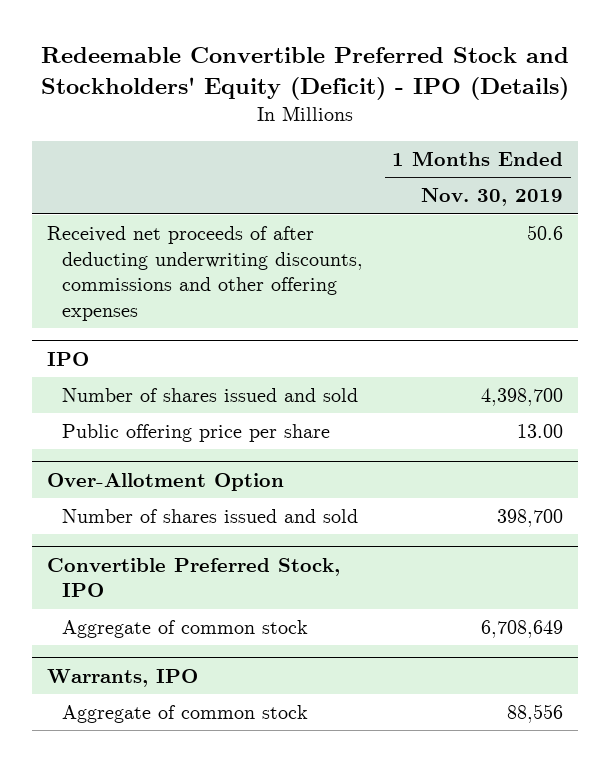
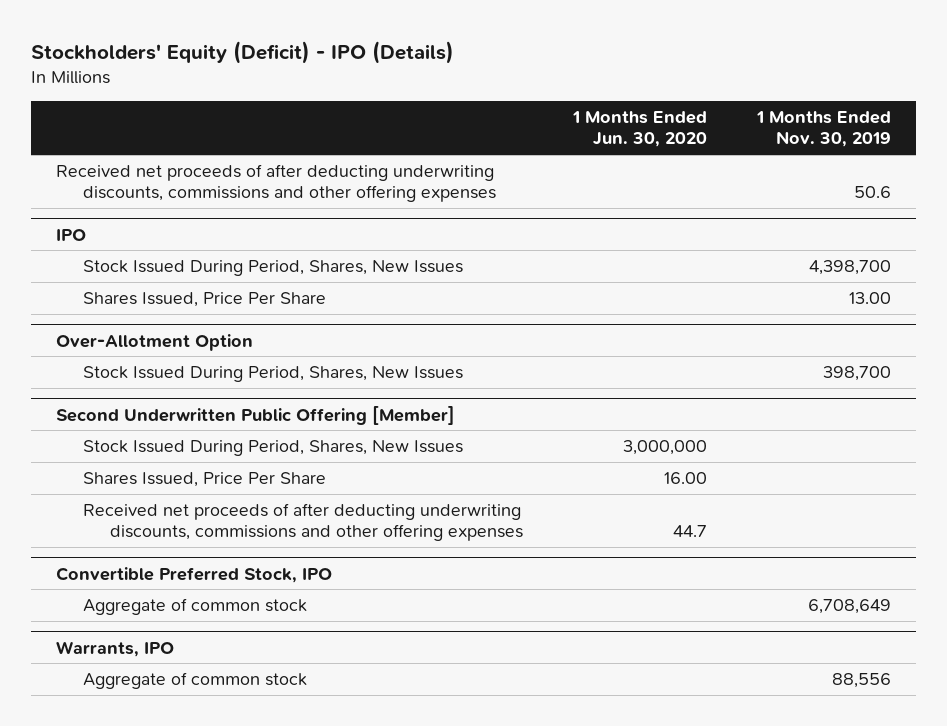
[41,47,570,101] Redeemable Convertible Preferred Stock and Stockholders' Equity (Deficit) - IPO (Details) -> [31,41,455,65] Stockholders' Equity (Deficit) - IPO (Details)
none -> [571,110,707,148] 1 Months Ended Jun. 30, 2020
[62,424,331,443] Public offering price per share -> none
[62,388,359,403] Number of shares issued and sold -> [83,259,464,276] Stock Issued During Period, Shares, New Issues
none -> [83,291,327,307] Shares Issued, Price Per Share
[62,509,359,524] Number of shares issued and sold -> [83,365,464,382] Stock Issued During Period, Shares, New Issues
none -> [56,405,456,425] Second Underwritten Public Offering [Member]
none -> [83,439,464,456] Stock Issued During Period, Shares, New Issues
none -> [83,471,327,487] Shares Issued, Price Per Share
none -> [83,502,524,542] Received net proceeds of after deducting underwriting discounts, commissions and other offering expenses

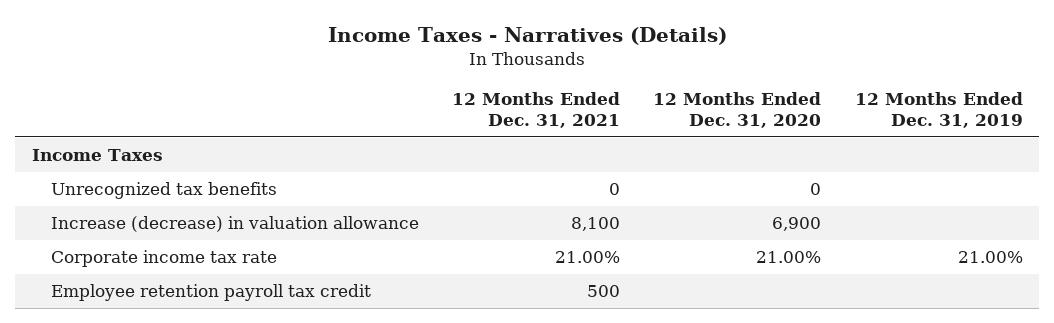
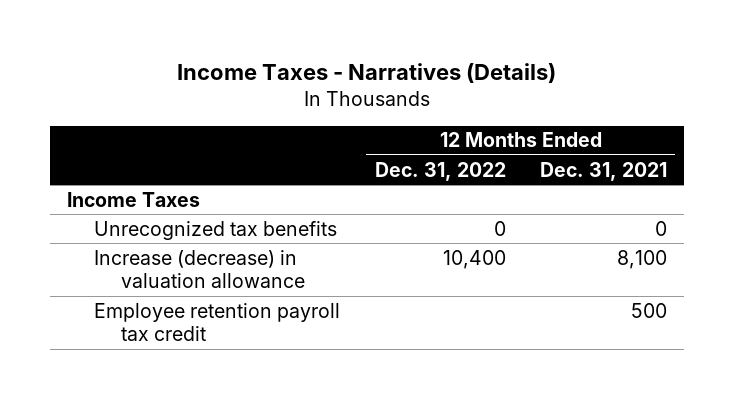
[653,91,822,129] 12 Months Ended Dec. 31, 2020 -> none
[854,91,1023,129] 12 Months Ended Dec. 31, 2019 -> none
none -> [374,161,506,181] Dec. 31, 2022
[50,249,277,267] Corporate income tax rate -> none

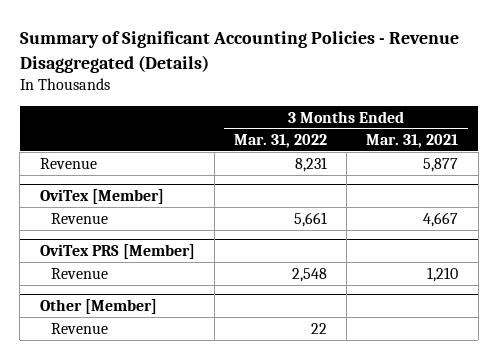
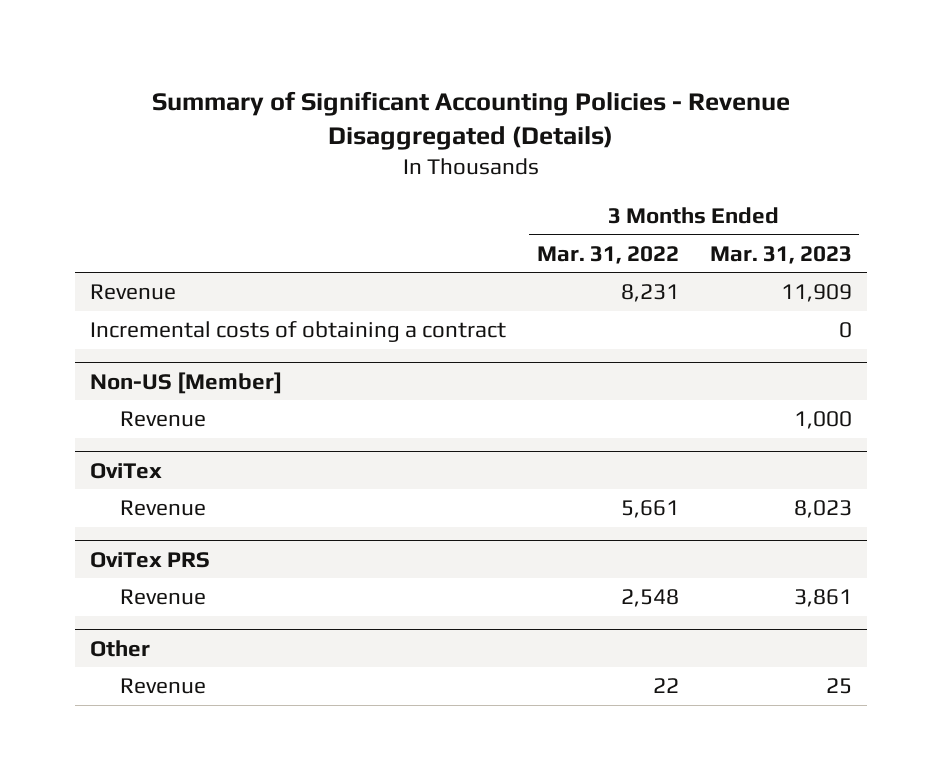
[366,134,459,149] Mar. 31, 2021 -> none
none -> [709,245,852,264] Mar. 31, 2023
none -> [90,321,507,343] Incremental costs of obtaining a contract
none -> [90,371,283,394] Non-US [Member]
none -> [120,411,207,428] Revenue
[39,188,164,204] OviTex [Member] -> [90,462,163,479] OviTex
[39,243,195,259] OviTex PRS [Member] -> [90,551,211,568] OviTex PRS
[39,298,157,314] Other [Member] -> [90,639,151,657] Other

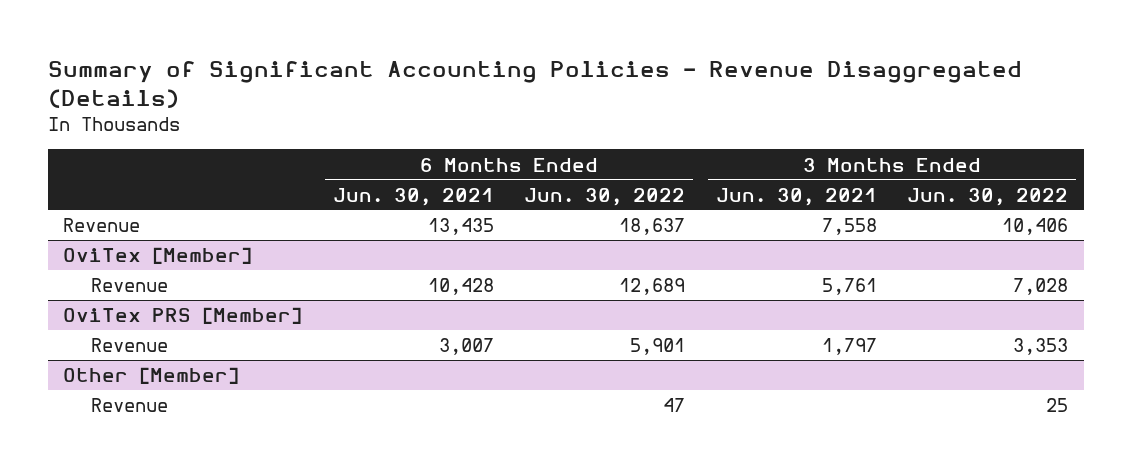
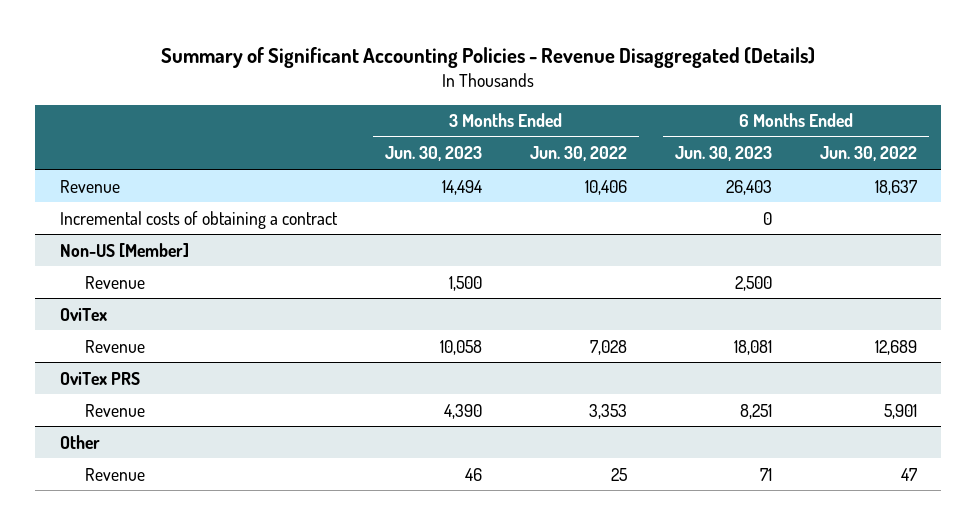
[332,187,494,206] Jun. 30, 2021 -> none
[715,187,877,206] Jun. 30, 2021 -> none
none -> [384,146,482,162] Jun. 30, 2023
none -> [675,146,773,162] Jun. 30, 2023
none -> [59,210,338,229] Incremental costs of obtaining a contract
none -> [59,242,189,257] Non-US [Member]
none -> [84,275,145,289] Revenue
[63,247,253,265] OviTex [Member] -> [59,307,107,321] OviTex
[63,307,303,325] OviTex PRS [Member] -> [59,371,140,385] OviTex PRS
[63,367,240,385] Other [Member] -> [59,434,100,449] Other

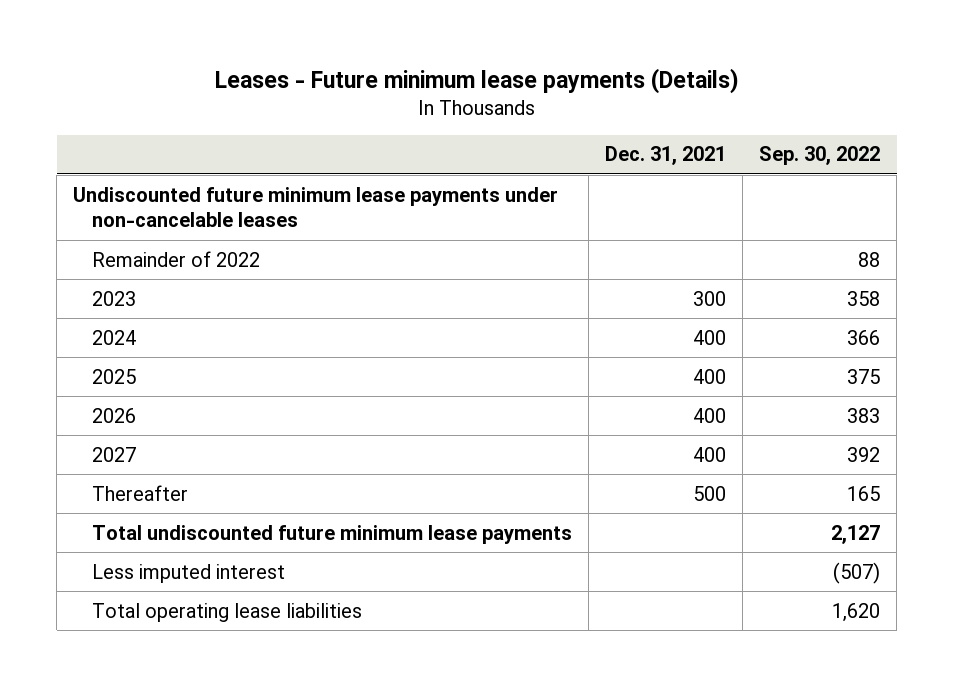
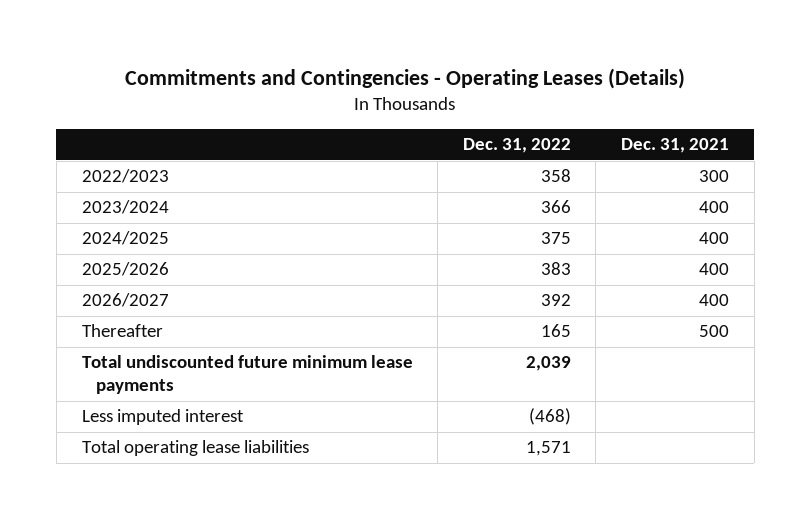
[214,67,739,94] Leases - Future minimum lease payments (Details) -> [125,68,686,90] Commitments and Contingencies - Operating Leases (Details)
[759,146,881,166] Sep. 30, 2022 -> none
none -> [462,138,571,154] Dec. 31, 2022
[73,186,559,228] Undiscounted future minimum lease payments under non-cancelable leases -> none
[92,250,261,267] Remainder of 2022 -> none
[92,290,137,306] 2023 -> [81,169,169,184] 2022/2023
[92,329,137,345] 2024 -> [81,200,169,215] 2023/2024
[92,368,137,384] 2025 -> [81,231,169,246] 2024/2025
[92,407,137,423] 2026 -> [81,262,169,277] 2025/2026
[92,446,137,462] 2027 -> [81,293,169,308] 2026/2027

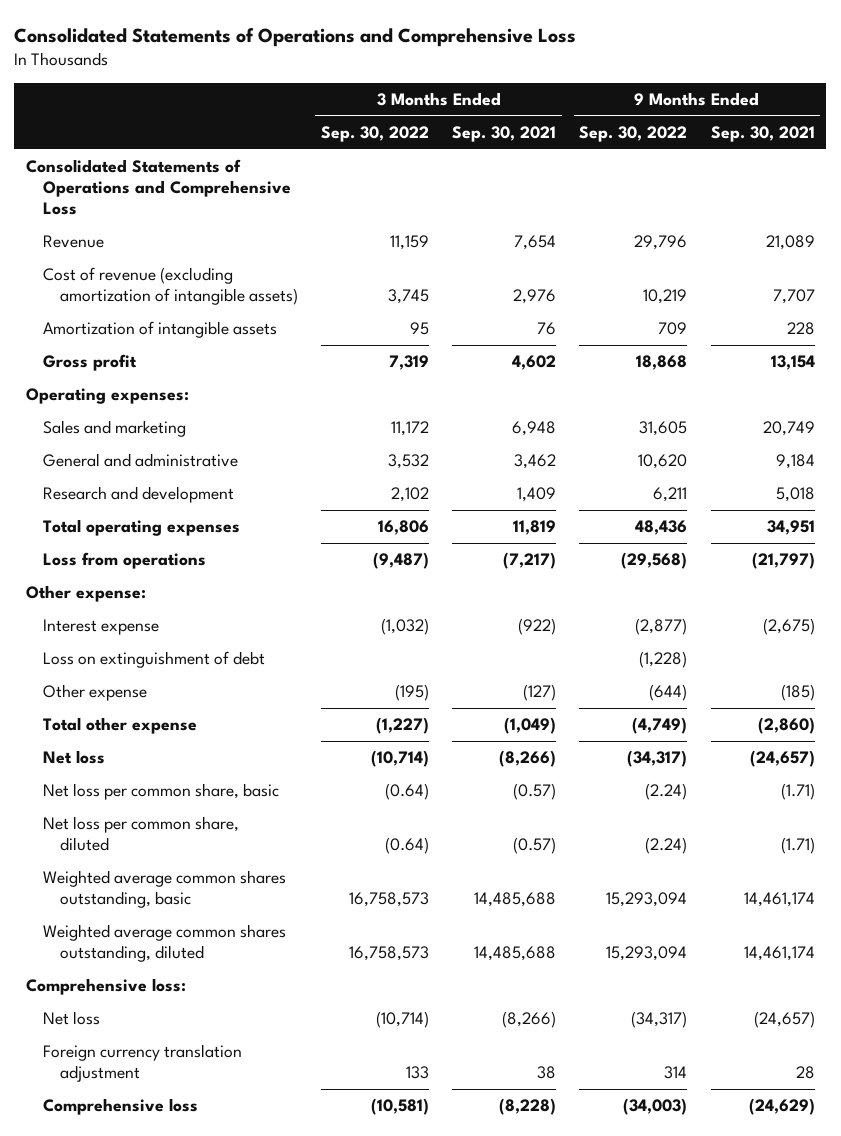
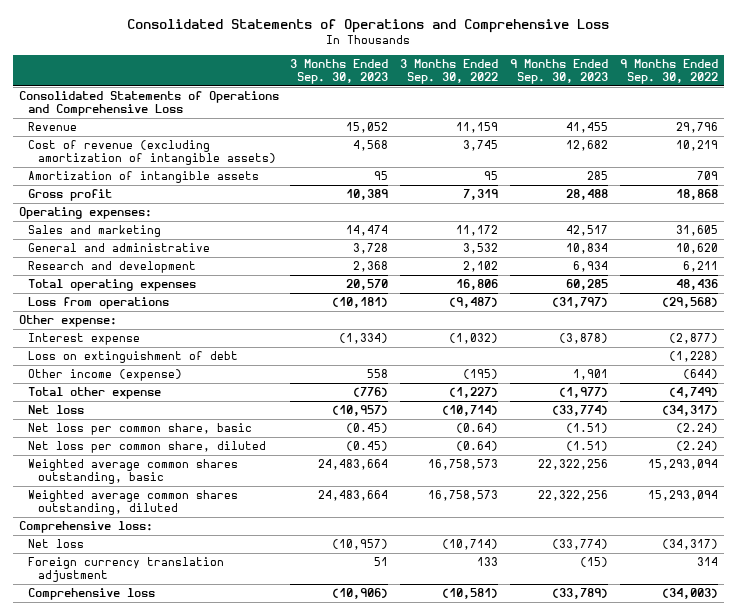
[452,126,557,143] Sep. 30, 2021 -> none
[710,126,815,143] Sep. 30, 2021 -> none
none -> [290,59,389,84] 3 Months Ended Sep. 30, 2023
none -> [510,59,609,84] 9 Months Ended Sep. 30, 2023
[42,684,147,702] Other expense -> [28,369,183,382] Other income (expense)

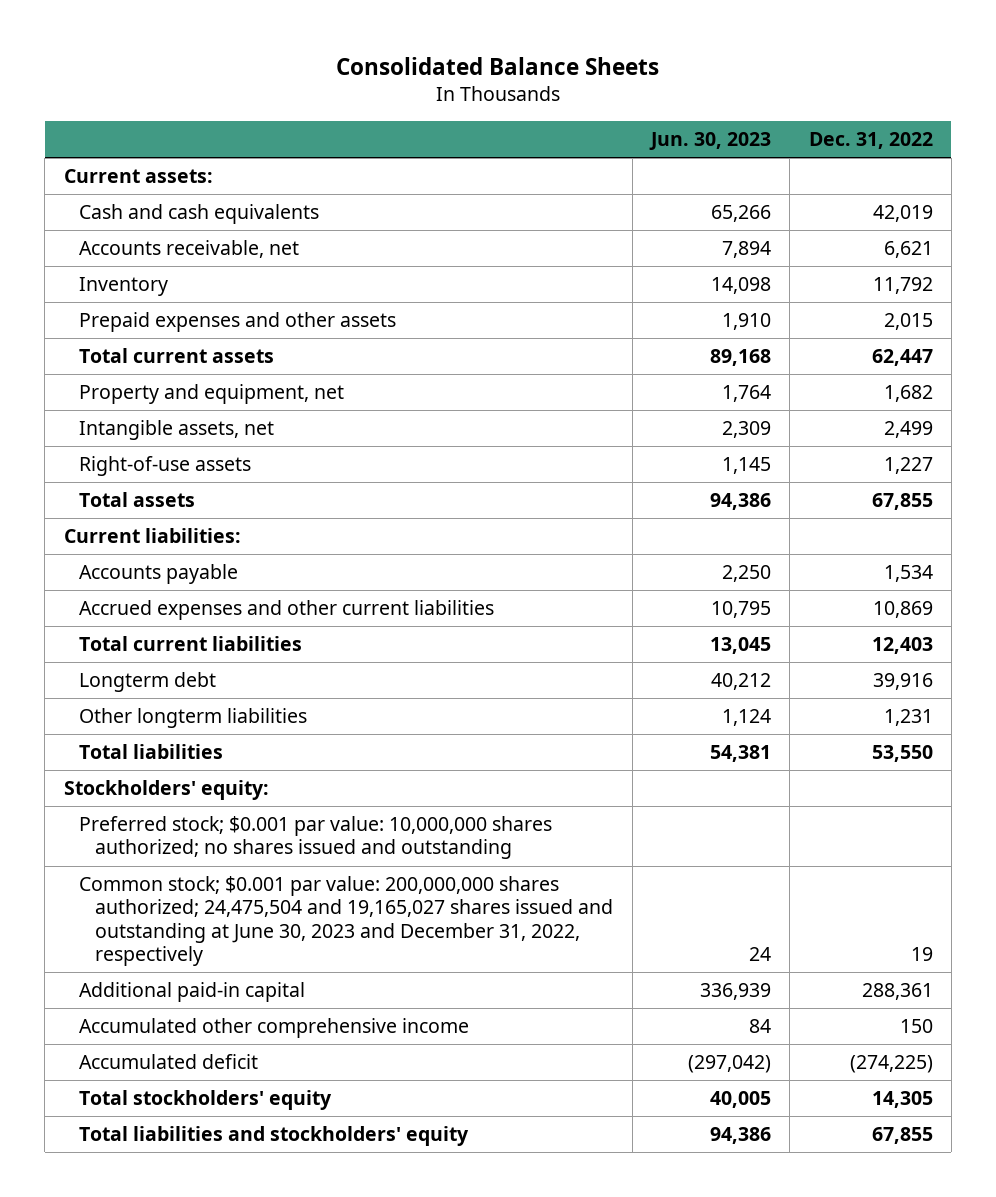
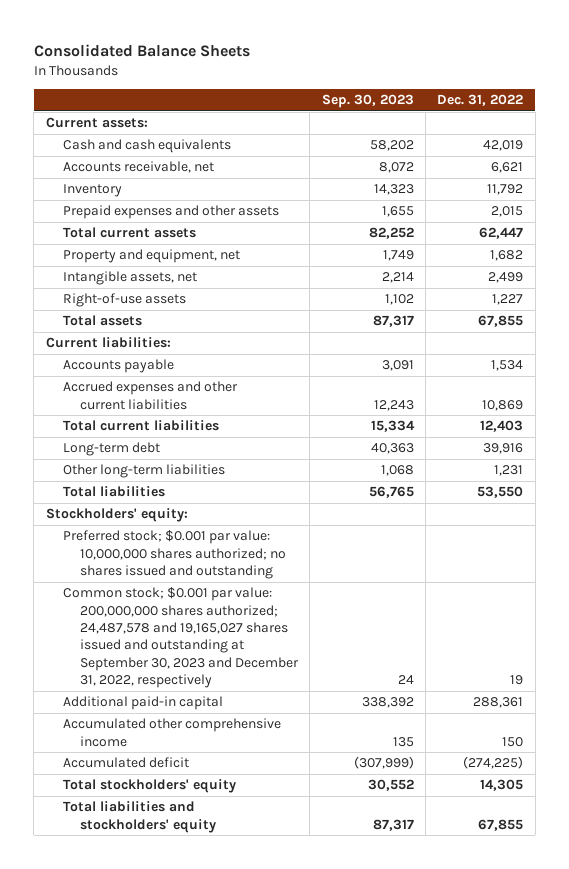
[648,131,771,150] Jun. 30, 2023 -> none
none -> [321,94,414,109] Sep. 30, 2023
[79,672,217,693] Longterm debt -> [62,442,160,457] Long-term debt
[79,708,308,729] Other longterm liabilities -> [62,464,225,479] Other long-term liabilities
[79,876,614,966] Common stock; $0.001 par value: 200,000,000 shares authorized; 24,475,504 and 19,165,027 shares issued and outstanding at June 30, 2023 and December 31, 2022, respectively -> [62,587,299,688] Common stock; $0.001 par value: 200,000,000 shares authorized; 24,487,578 and 19,165,027 shares issued and outstanding at September 30, 2023 and December 31, 2022, respectively

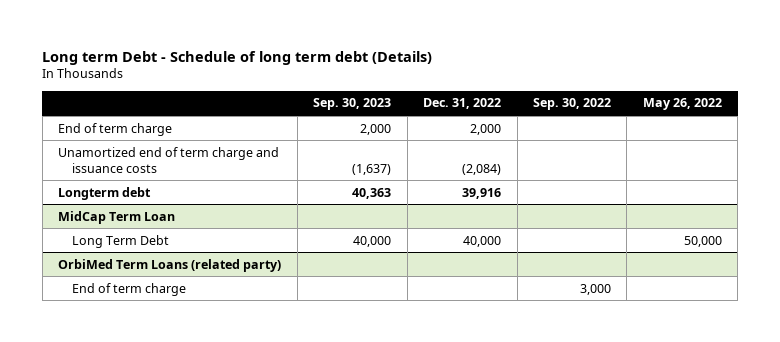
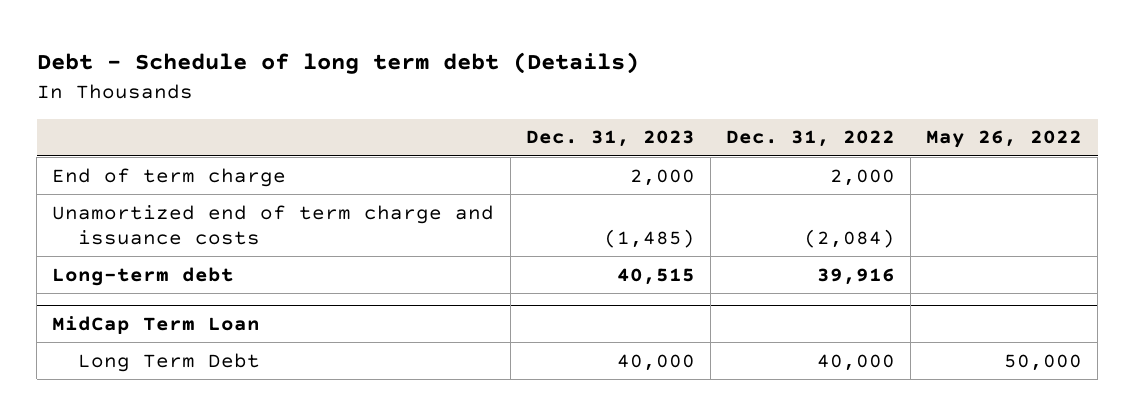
[42,50,433,65] Long term Debt - Schedule of long term debt (Details) -> [36,52,639,75] Debt - Schedule of long term debt (Details)
[313,98,392,111] Sep. 30, 2023 -> none
[533,98,612,111] Sep. 30, 2022 -> none
none -> [525,130,695,148] Dec. 31, 2023
[58,186,152,200] Longterm debt -> [52,266,235,286] Long-term debt
[58,258,282,272] OrbiMed Term Loans (related party) -> none
[71,282,186,296] End of term charge -> none

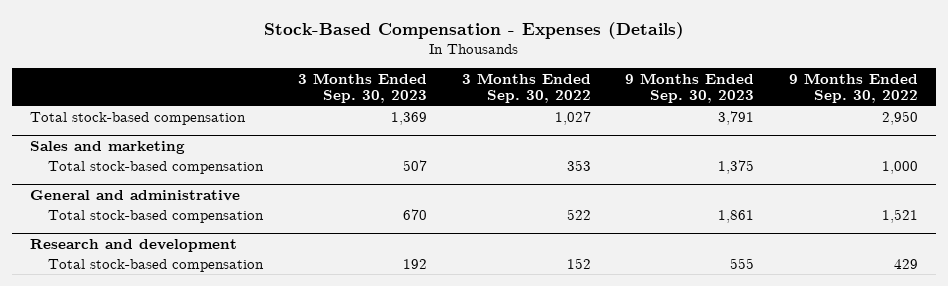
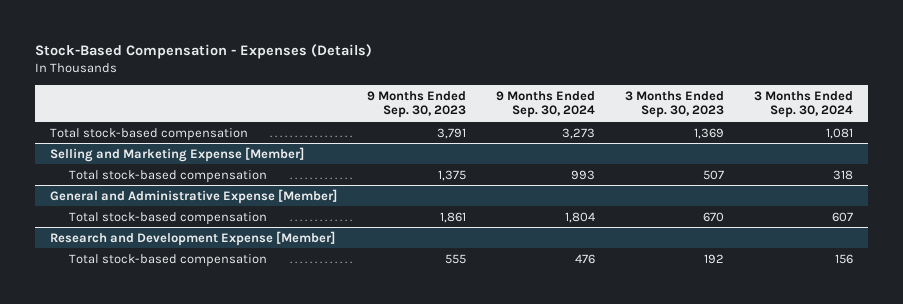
[461,72,591,104] 3 Months Ended Sep. 30, 2022 -> none
[789,72,919,104] 9 Months Ended Sep. 30, 2022 -> none
none -> [495,90,595,119] 9 Months Ended Sep. 30, 2024
none -> [753,90,853,119] 3 Months Ended Sep. 30, 2024
[29,140,185,154] Sales and marketing -> [49,146,304,162] Selling and Marketing Expense [Member]
[29,189,240,201] General and administrative -> [49,188,337,204] General and Administrative Expense [Member]
[29,238,237,252] Research and development -> [49,230,335,246] Research and Development Expense [Member]

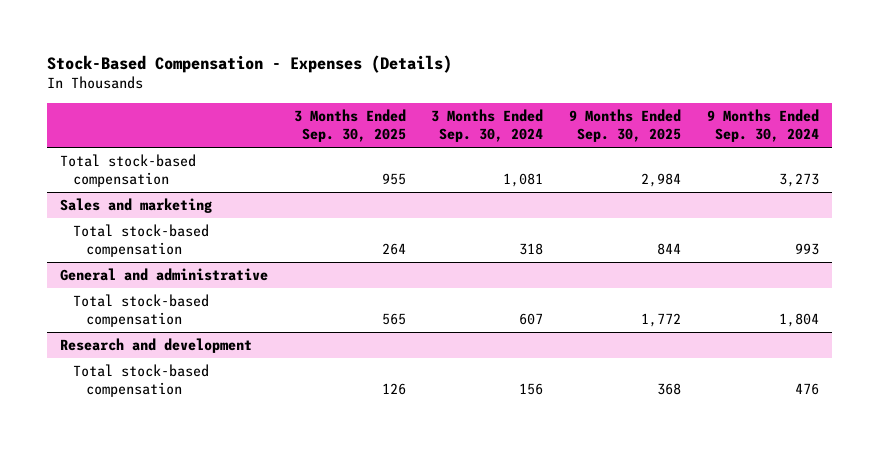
[366,90,466,119] 9 Months Ended Sep. 30, 2023 -> none
[624,90,724,119] 3 Months Ended Sep. 30, 2023 -> none
none -> [293,108,406,142] 3 Months Ended Sep. 30, 2025
none -> [569,108,682,142] 9 Months Ended Sep. 30, 2025
[49,146,304,162] Selling and Marketing Expense [Member] -> [59,198,212,214] Sales and marketing
[49,188,337,204] General and Administrative Expense [Member] -> [59,268,268,282] General and administrative
[49,230,335,246] Research and Development Expense [Member] -> [59,338,252,354] Research and development

